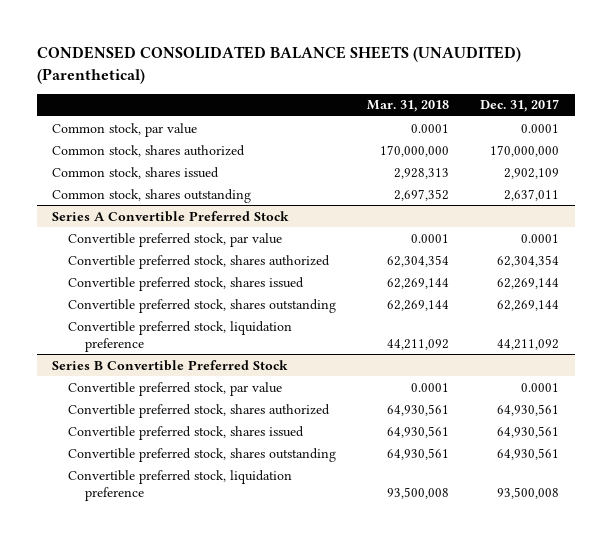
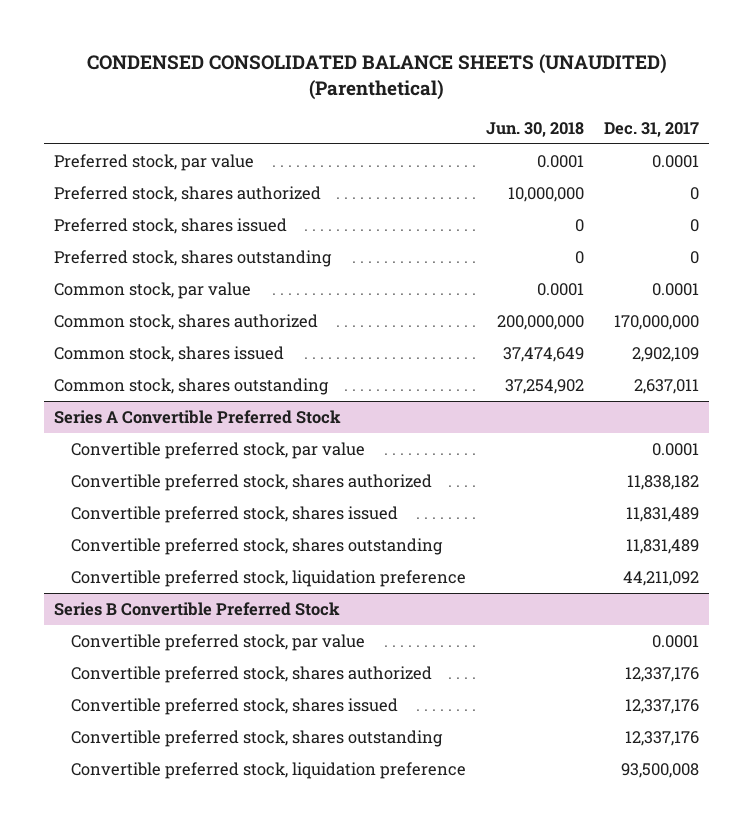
[367,100,450,113] Mar. 31, 2018 -> none
none -> [485,121,584,137] Jun. 30, 2018
none -> [53,154,254,172] Preferred stock, par value
none -> [53,186,321,203] Preferred stock, shares authorized
none -> [53,218,287,235] Preferred stock, shares issued
none -> [53,250,332,268] Preferred stock, shares outstanding
[497,254,560,267] 62,304,354 -> [627,475,700,491] 11,838,182
[497,277,560,289] 62,269,144 -> [626,507,700,523] 11,831,489
[497,299,560,311] 62,269,144 -> [626,539,700,555] 11,831,489
[497,403,560,416] 64,930,561 -> [625,667,700,683] 12,337,176
[497,425,560,438] 64,930,561 -> [625,699,700,715] 12,337,176
[497,447,560,460] 64,930,561 -> [625,731,700,747] 12,337,176

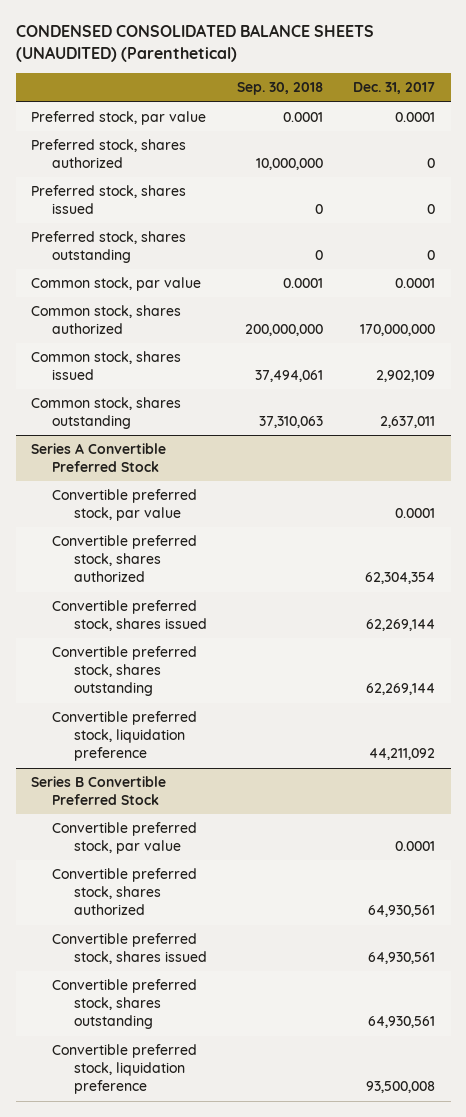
[485,121,584,137] Jun. 30, 2018 -> none
none -> [237,82,324,96] Sep. 30, 2018
[627,475,700,491] 11,838,182 -> [365,572,436,585] 62,304,354
[626,507,700,523] 11,831,489 -> [366,619,436,632] 62,269,144
[626,539,700,555] 11,831,489 -> [366,683,436,696] 62,269,144
[625,667,700,683] 12,337,176 -> [368,905,436,918] 64,930,561
[625,699,700,715] 12,337,176 -> [368,952,436,965] 64,930,561
[625,731,700,747] 12,337,176 -> [368,1016,436,1029] 64,930,561

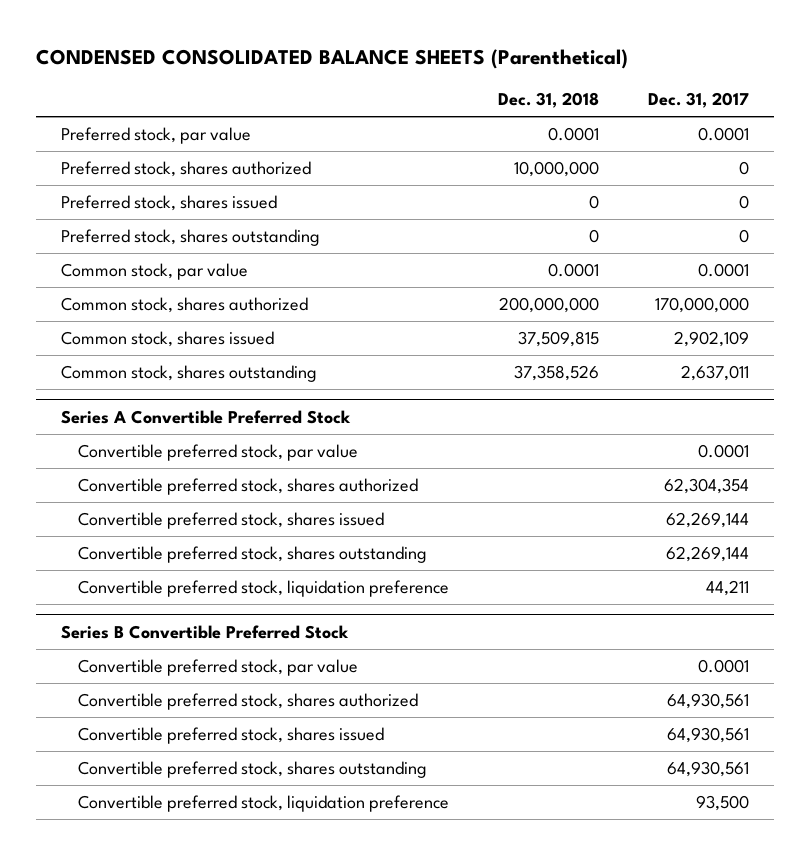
[15,24,374,63] CONDENSED CONSOLIDATED BALANCE SHEETS (UNAUDITED) (Parenthetical) -> [36,49,629,70] CONDENSED CONSOLIDATED BALANCE SHEETS (Parenthetical)
[237,82,324,96] Sep. 30, 2018 -> none
none -> [497,92,599,109] Dec. 31, 2018
[369,748,436,761] 44,211,092 -> [705,579,749,596] 44,211
[366,1081,436,1094] 93,500,008 -> [695,794,749,811] 93,500

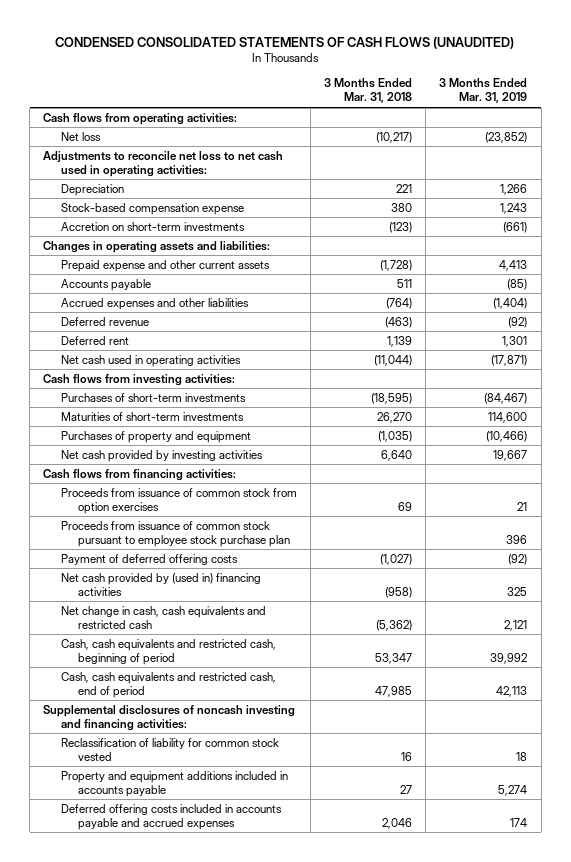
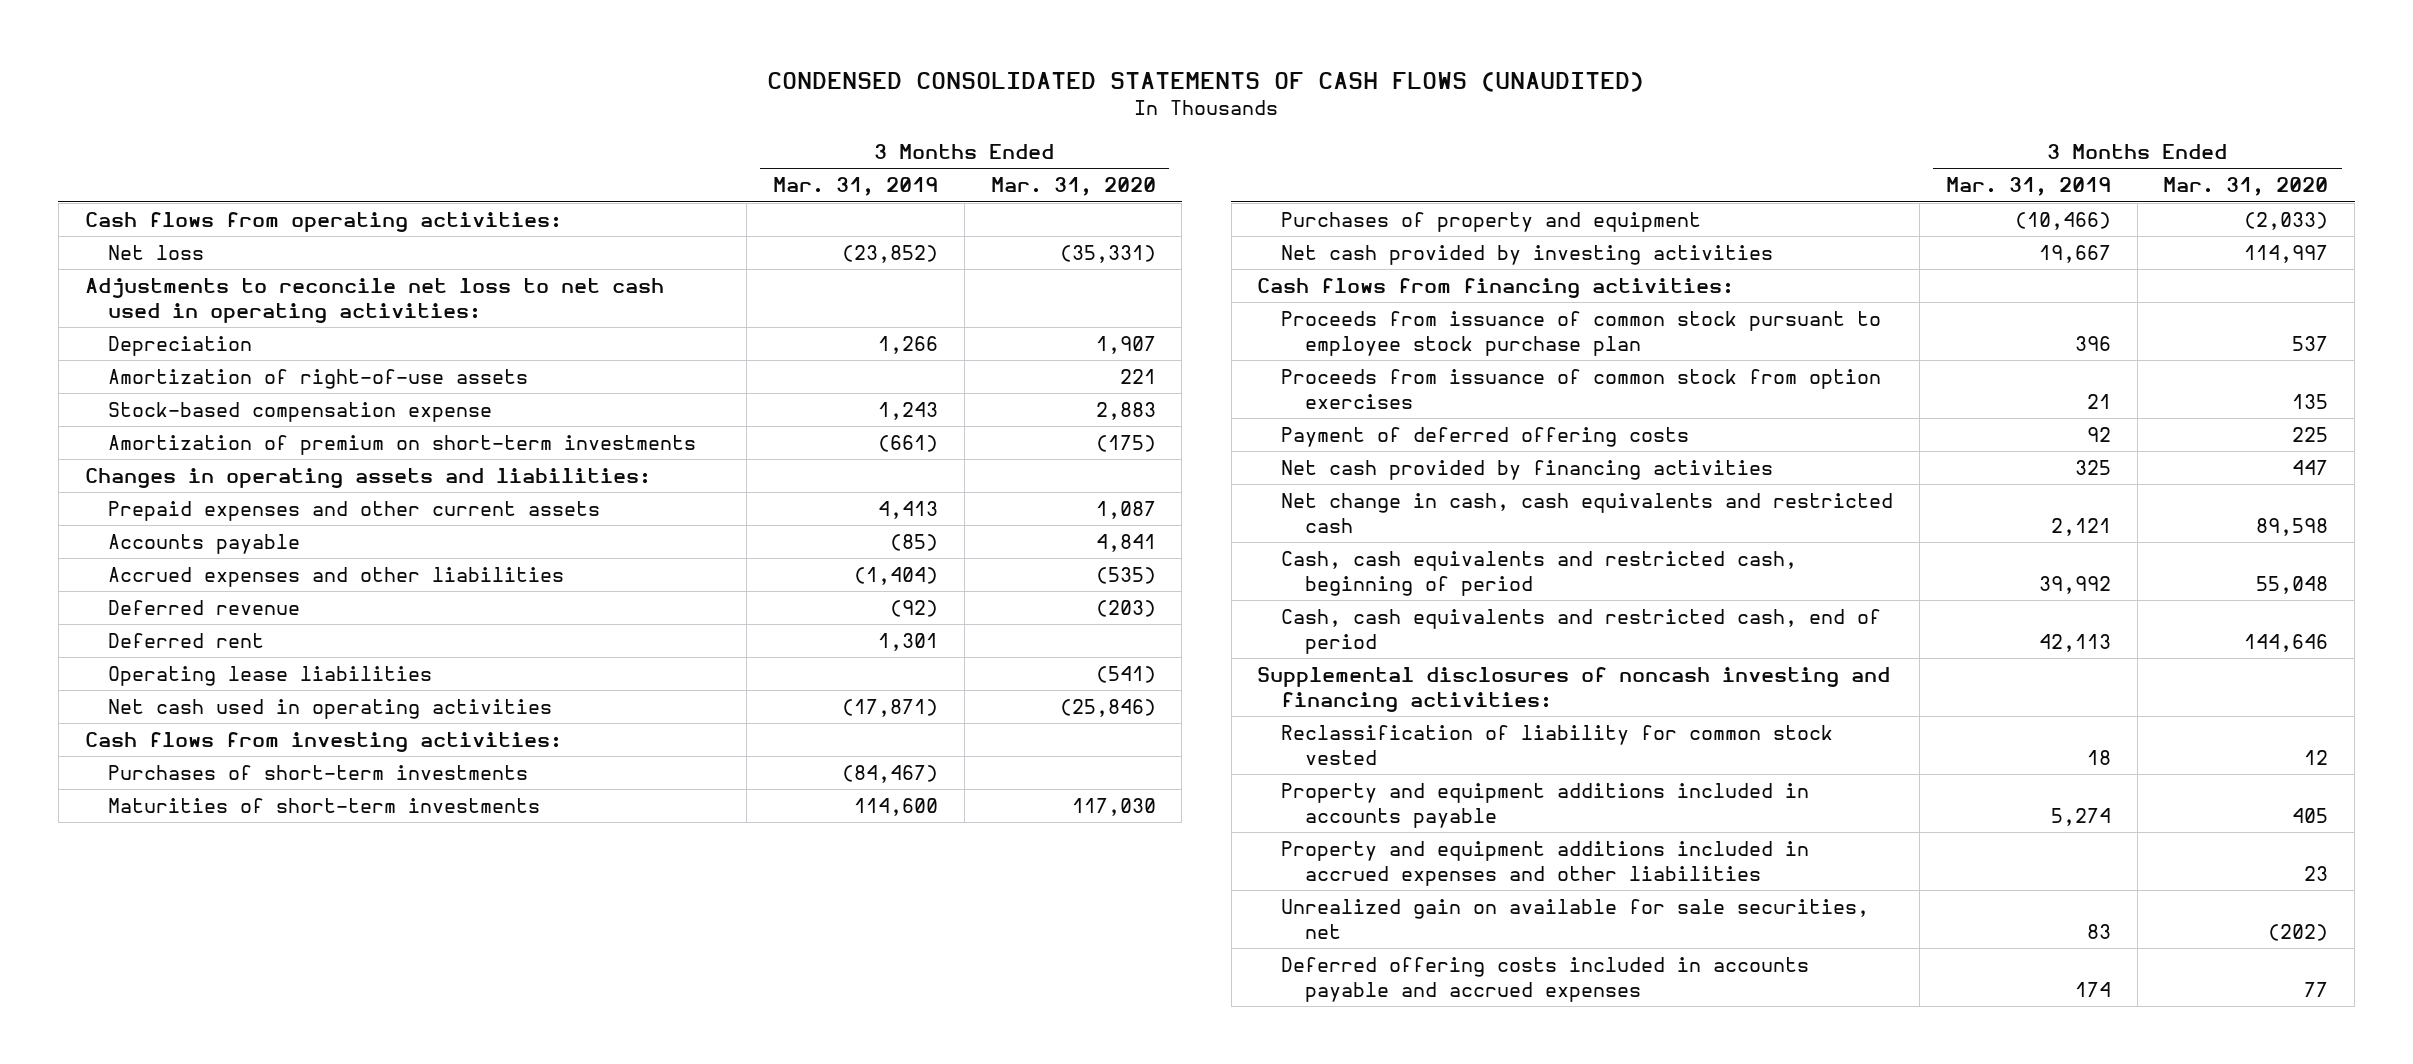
[324,78,413,104] 3 Months Ended Mar. 31, 2018 -> none
none -> [990,177,1156,197] Mar. 31, 2020
none -> [108,369,529,390] Amortization of right-of-use assets
[60,221,245,231] Accretion on short-term investments -> [108,435,697,456] Amortization of premium on short-term investments
[60,259,270,272] Prepaid expense and other current assets -> [108,501,601,522] Prepaid expenses and other current assets
none -> [108,666,433,687] Operating lease liabilities
[60,487,297,514] Proceeds from issuance of common stock from option exercises -> [1281,369,1882,410] Proceeds from issuance of common stock from option exercises
[508,553,528,565] (92) -> [2086,427,2111,443] 92
[60,572,261,596] Net cash provided by (used in) financing activities -> [1281,460,1774,481] Net cash provided by financing activities
none -> [1281,841,1810,887] Property and equipment additions included in accrued expenses and other liabilities
none -> [1281,899,1870,940] Unrealized gain on available for sale securities, net

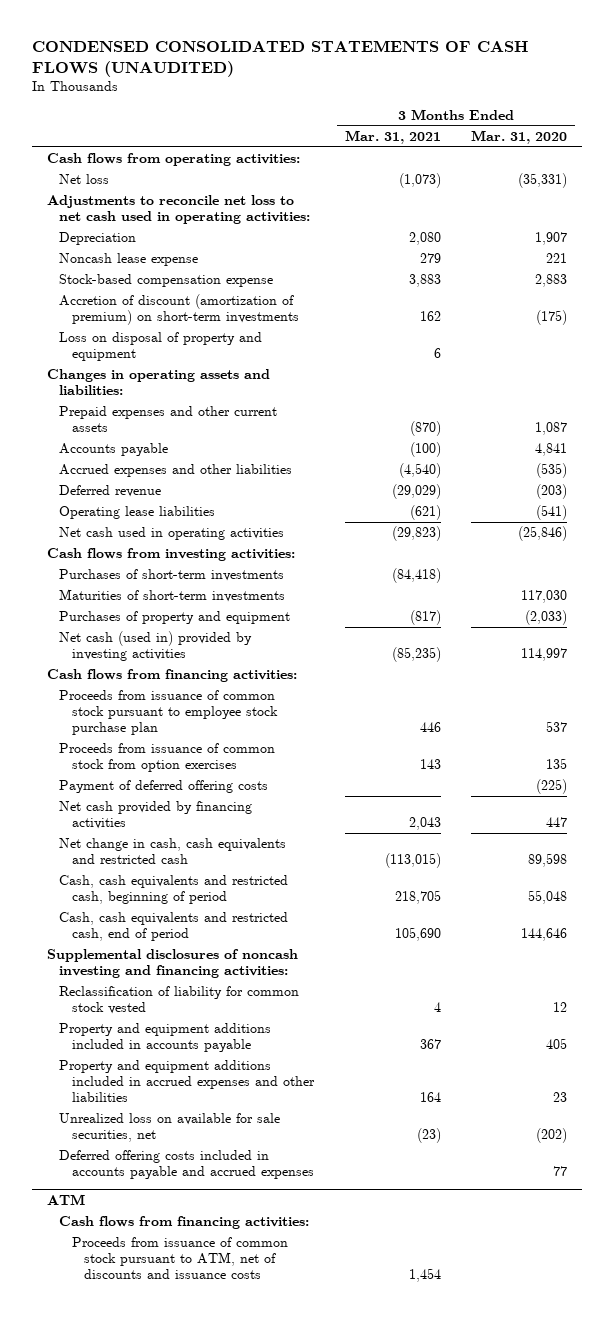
[772,177,938,197] Mar. 31, 2019 -> none
none -> [344,129,441,144] Mar. 31, 2021
[108,369,529,390] Amortization of right-of-use assets -> [59,253,199,267] Noncash lease expense
[108,435,697,456] Amortization of premium on short-term investments -> [59,294,299,325] Accretion of discount (amortization of premium) on short-term investments
none -> [59,332,263,361] Loss on disposal of property and equipment
[108,633,265,649] Deferred rent -> none
[1281,245,1774,266] Net cash provided by investing activities -> [59,631,253,661] Net cash (used in) provided by investing activities
[2292,427,2329,443] 225 -> [536,779,568,795] (225)
[1281,899,1870,940] Unrealized gain on available for sale securities, net -> [59,1113,281,1142] Unrealized loss on available for sale securities, net
none -> [46,1194,85,1206] ATM
none -> [59,1216,310,1230] Cash flows from financing activities:
none -> [71,1237,288,1279] Proceeds from issuance of common stock pursuant to ATM, net of discounts and issuance costs

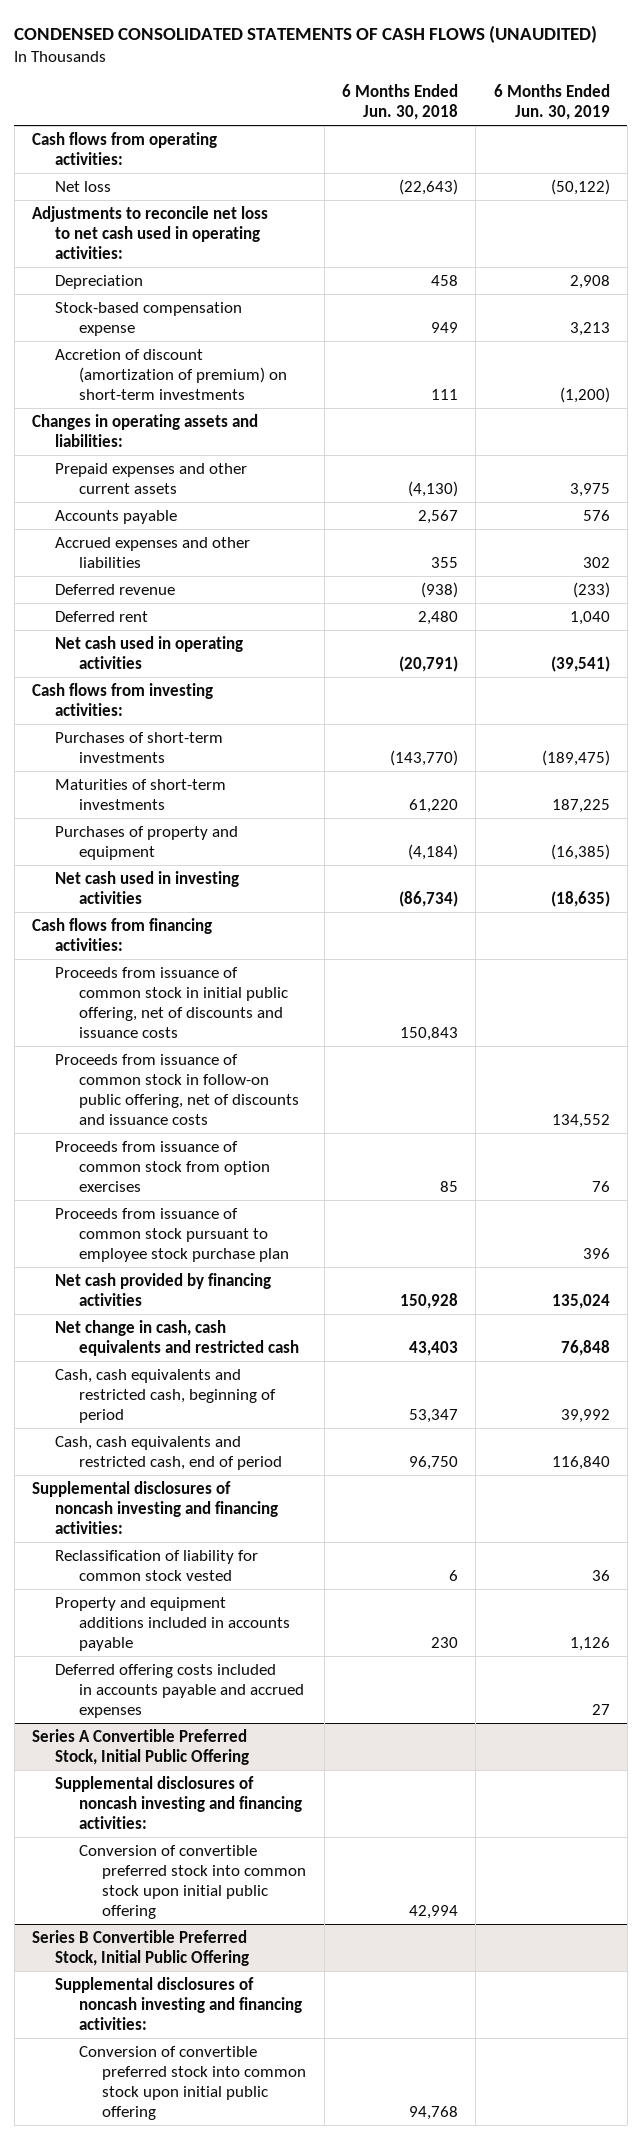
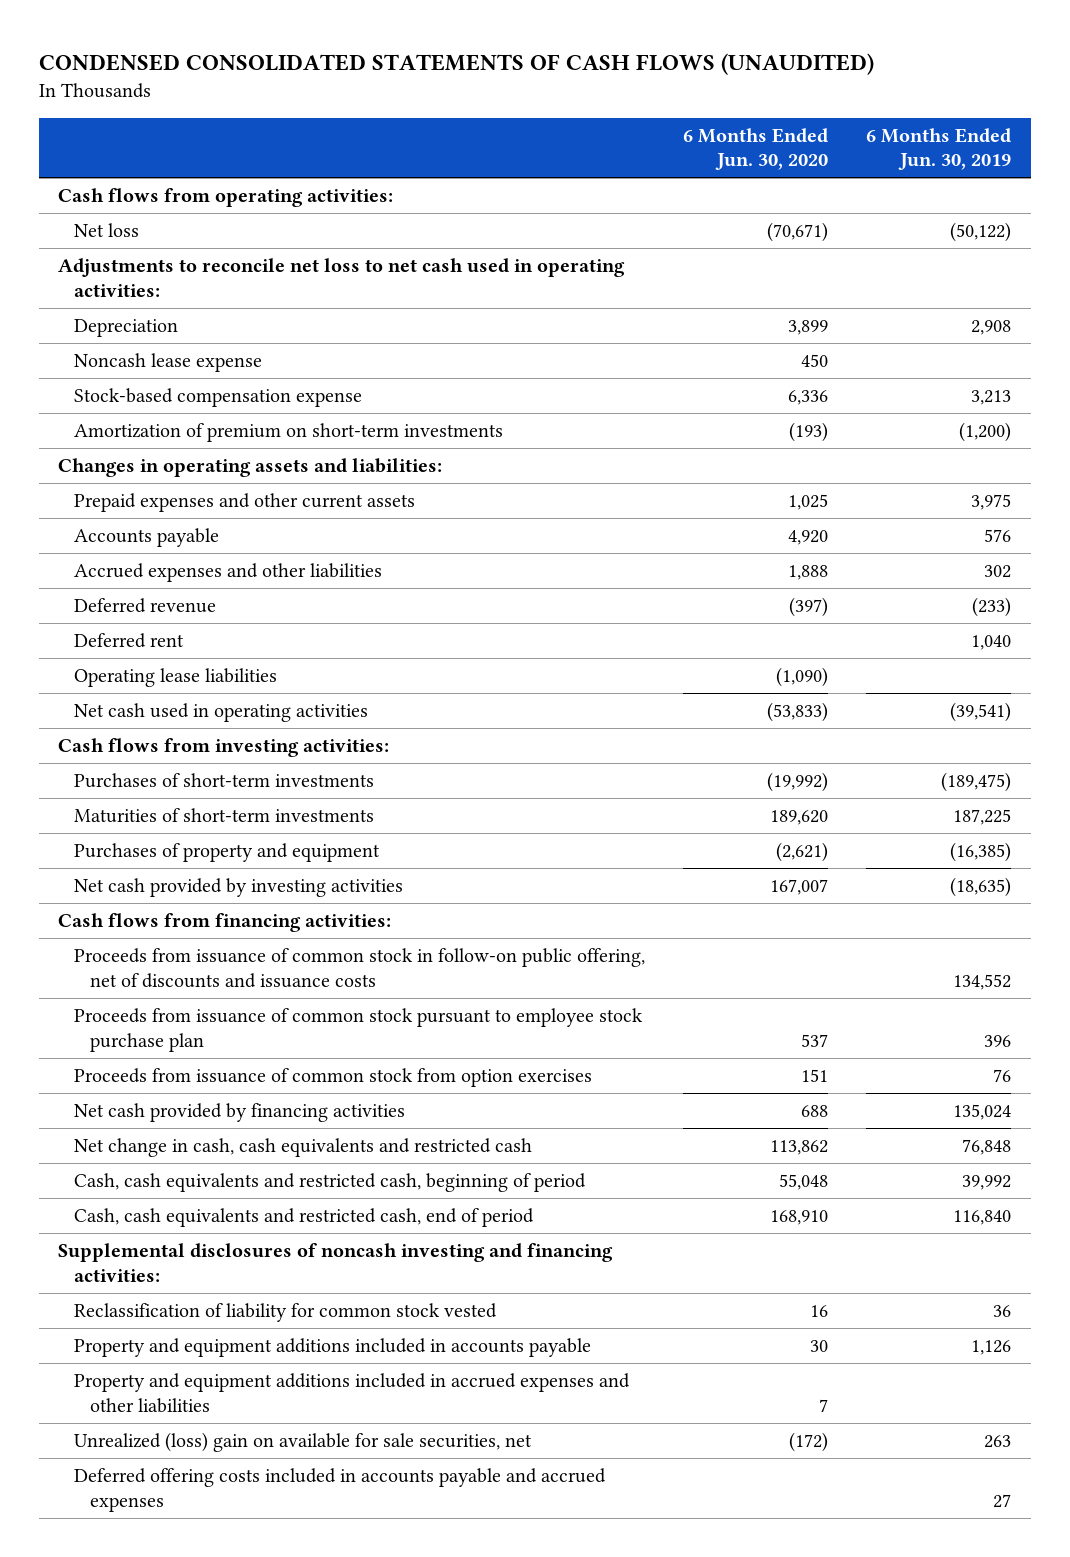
[341,83,458,120] 6 Months Ended Jun. 30, 2018 -> none
none -> [683,127,829,171] 6 Months Ended Jun. 30, 2020
none -> [74,353,263,373] Noncash lease expense
[55,348,287,400] Accretion of discount (amortization of premium) on short-term investments -> [74,423,504,443] Amortization of premium on short-term investments
none -> [74,668,278,688] Operating lease liabilities
[55,870,240,904] Net cash used in investing activities -> [74,878,404,898] Net cash provided by investing activities
[55,966,288,1038] Proceeds from issuance of common stock in initial public offering, net of discounts and issuance costs -> none
[55,1140,270,1192] Proceeds from issuance of common stock from option exercises -> [74,1068,593,1088] Proceeds from issuance of common stock from option exercises
none -> [74,1373,631,1413] Property and equipment additions included in accrued expenses and other liabilities
none -> [74,1432,533,1453] Unrealized (loss) gain on available for sale securities, net
[32,1728,250,1765] Series A Convertible Preferred Stock, Initial Public Offering -> none
[55,1775,302,1829] Supplemental disclosures of noncash investing and financing activities: -> none
[78,1844,307,1919] Conversion of convertible preferred stock into common stock upon initial public offering -> none
[32,1929,250,1966] Series B Convertible Preferred Stock, Initial Public Offering -> none
[55,1976,302,2030] Supplemental disclosures of noncash investing and financing activities: -> none
[78,2045,307,2120] Conversion of convertible preferred stock into common stock upon initial public offering -> none

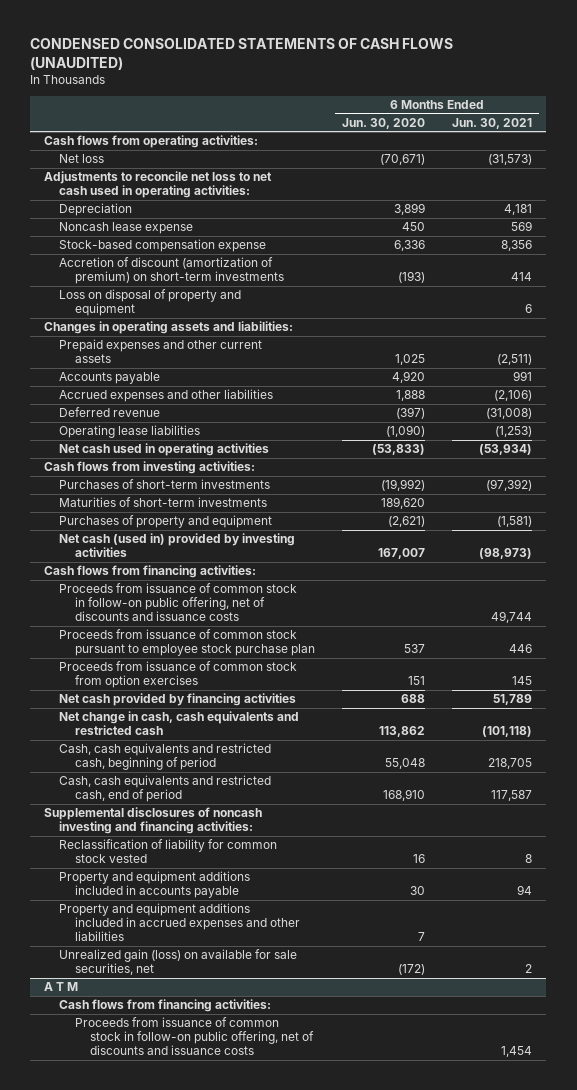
[866,127,1012,171] 6 Months Ended Jun. 30, 2019 -> none
none -> [452,118,533,130] Jun. 30, 2021
[74,423,504,443] Amortization of premium on short-term investments -> [59,257,284,285] Accretion of discount (amortization of premium) on short-term investments
none -> [59,289,242,317] Loss on disposal of property and equipment
[74,633,185,649] Deferred rent -> none
[74,878,404,898] Net cash provided by investing activities -> [59,533,296,558] Net cash (used in) provided by investing activities
[74,1468,607,1512] Deferred offering costs included in accounts payable and accrued expenses -> none
[74,1432,533,1453] Unrealized (loss) gain on available for sale securities, net -> [59,949,298,976] Unrealized gain (loss) on available for sale securities, net
none -> [44,982,79,992] A T M
none -> [59,999,272,1013] Cash flows from financing activities:
none -> [74,1017,315,1056] Proceeds from issuance of common stock in follow-on public offering, net of discounts and issuance costs

